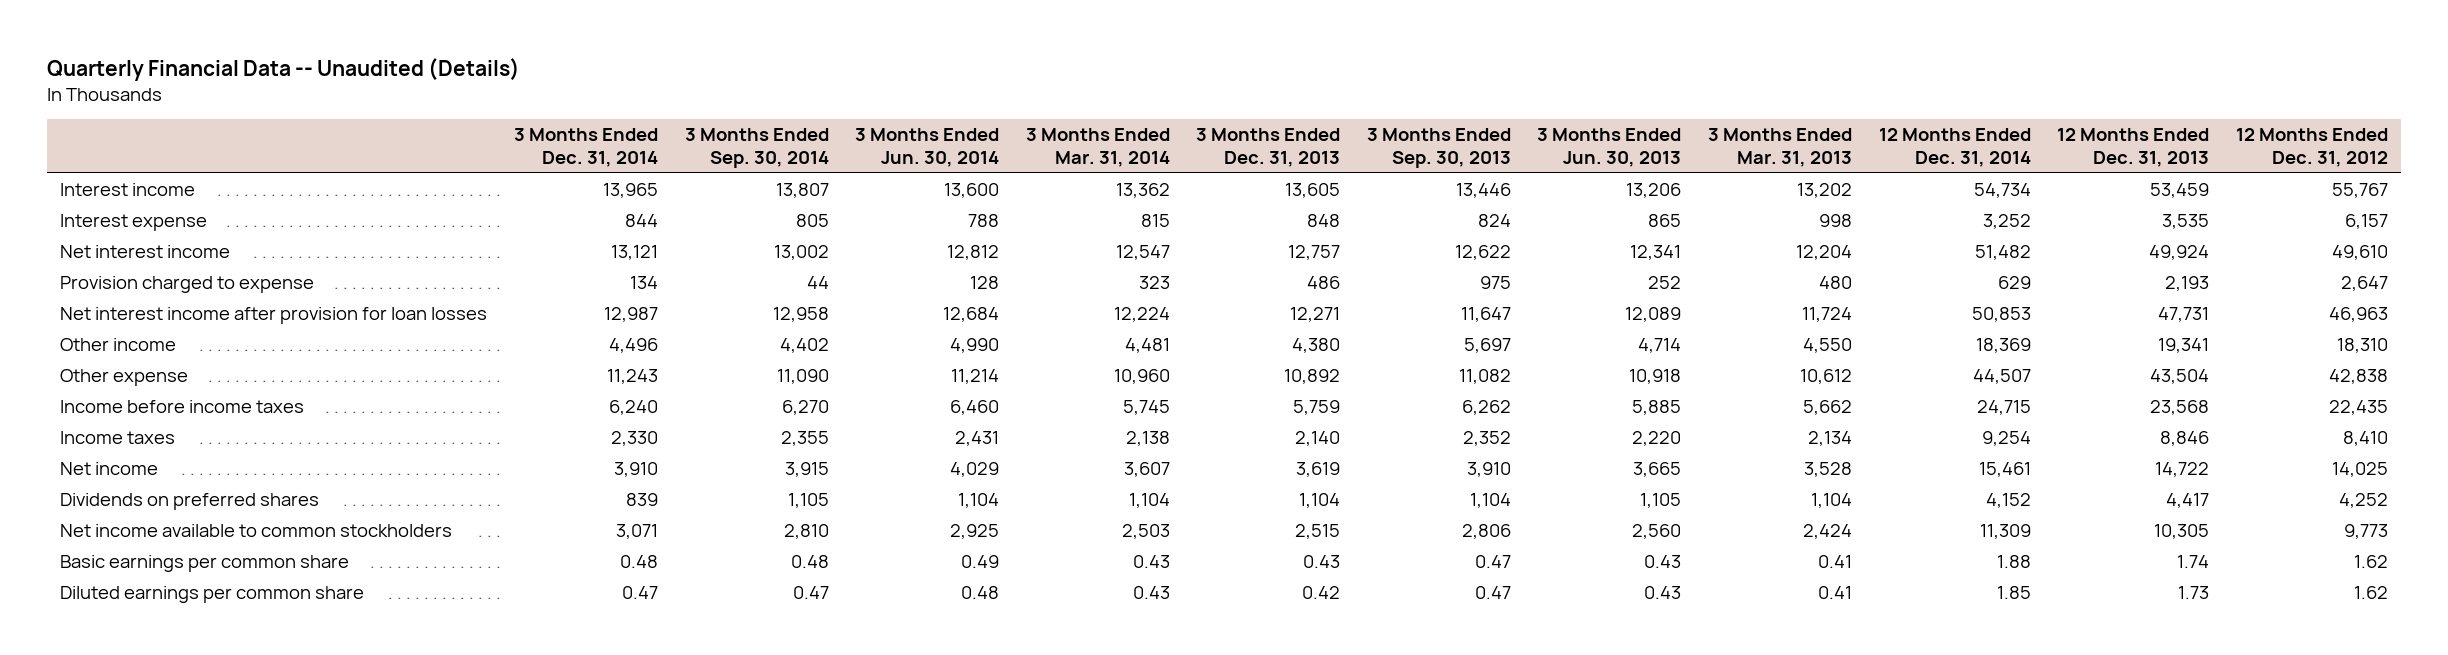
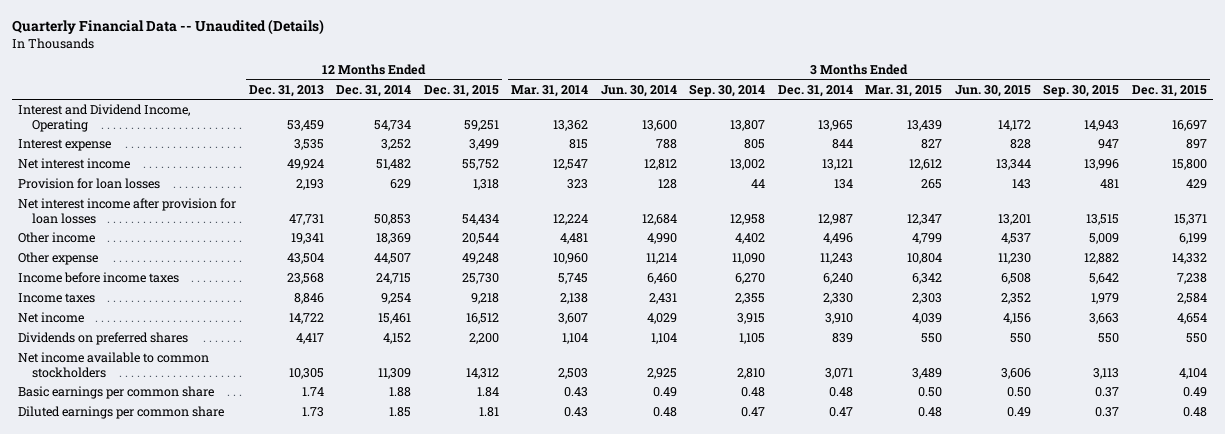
[1196,128,1341,168] 3 Months Ended Dec. 31, 2013 -> none
[1366,128,1511,169] 3 Months Ended Sep. 30, 2013 -> none
[1537,128,1682,168] 3 Months Ended Jun. 30, 2013 -> none
[1708,128,1853,168] 3 Months Ended Mar. 31, 2013 -> none
[2235,128,2388,168] 12 Months Ended Dec. 31, 2012 -> none
none -> [423,84,499,97] Dec. 31, 2015
none -> [865,84,943,97] Mar. 31, 2015
none -> [954,84,1031,97] Jun. 30, 2015
none -> [1043,83,1120,97] Sep. 30, 2015
none -> [1131,84,1207,97] Dec. 31, 2015
[60,183,196,197] Interest income -> [18,104,191,132] Interest and Dividend Income, Operating
[60,276,315,294] Provision charged to expense -> [18,178,161,190] Provision for loan losses

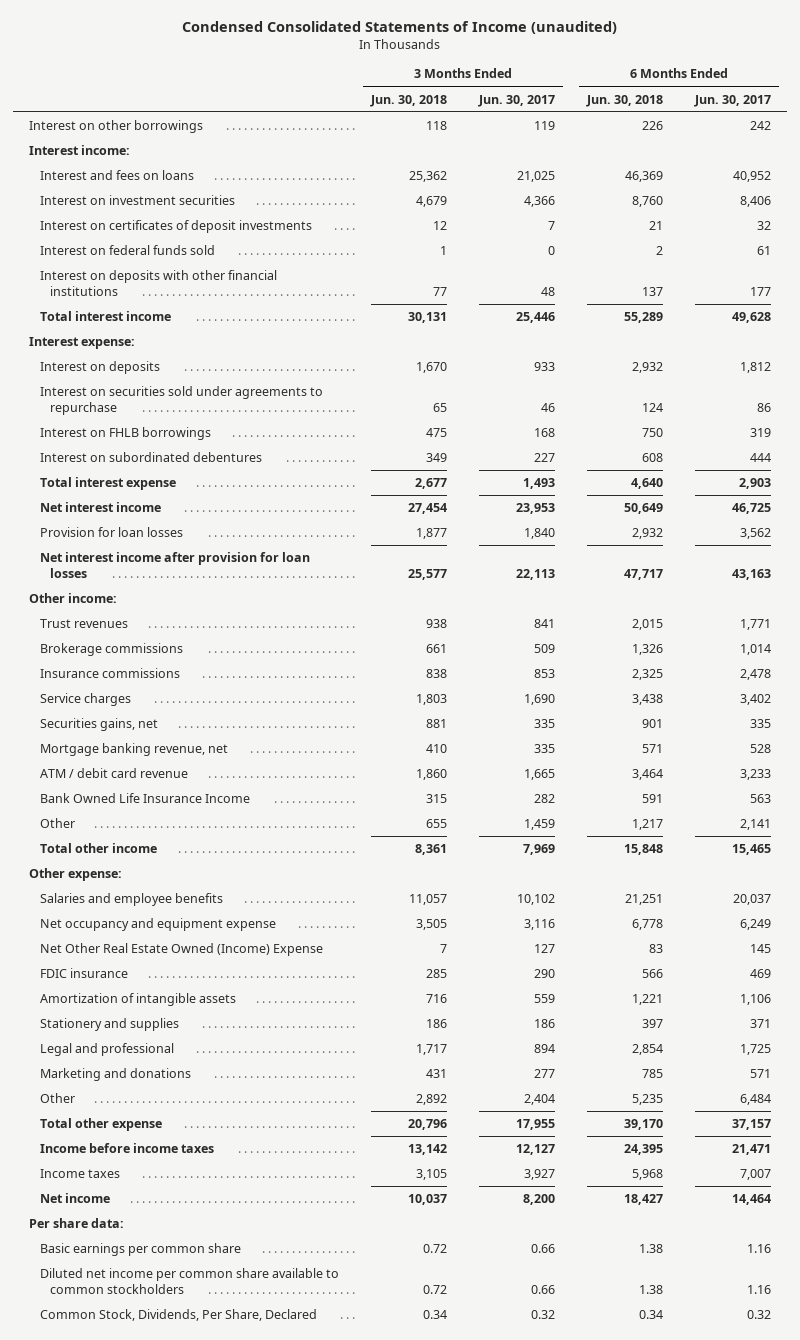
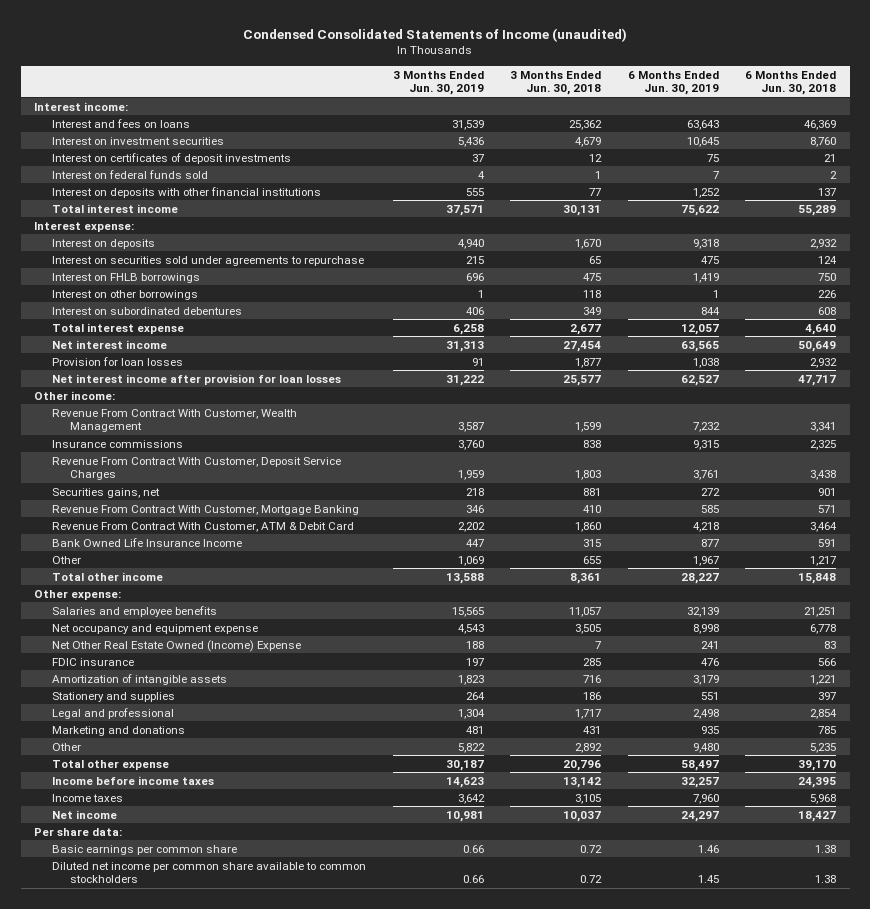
[477,94,555,107] Jun. 30, 2017 -> none
[694,94,772,107] Jun. 30, 2017 -> none
none -> [392,70,484,96] 3 Months Ended Jun. 30, 2019
none -> [627,70,719,96] 6 Months Ended Jun. 30, 2019
[28,120,203,134] Interest on other borrowings -> [51,289,198,300] Interest on other borrowings
[39,619,128,629] Trust revenues -> none
[39,643,183,657] Brokerage commissions -> none
none -> [51,408,297,433] Revenue From Contract With Customer, Wealth Management
[39,693,131,707] Service charges -> [51,456,341,481] Revenue From Contract With Customer, Deposit Service Charges
[39,743,228,757] Mortgage banking revenue, net -> [51,504,359,515] Revenue From Contract With Customer, Mortgage Banking
[39,768,188,779] ATM / debit card revenue -> [51,521,354,532] Revenue From Contract With Customer, ATM & Debit Card
[39,1309,317,1322] Common Stock, Dividends, Per Share, Declared -> none

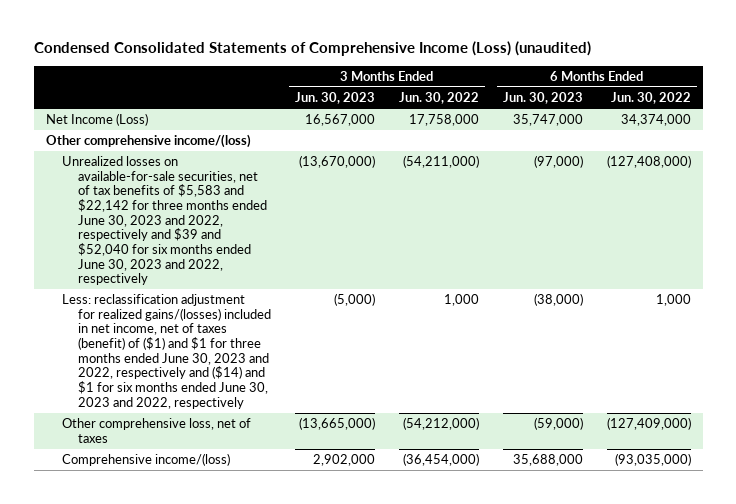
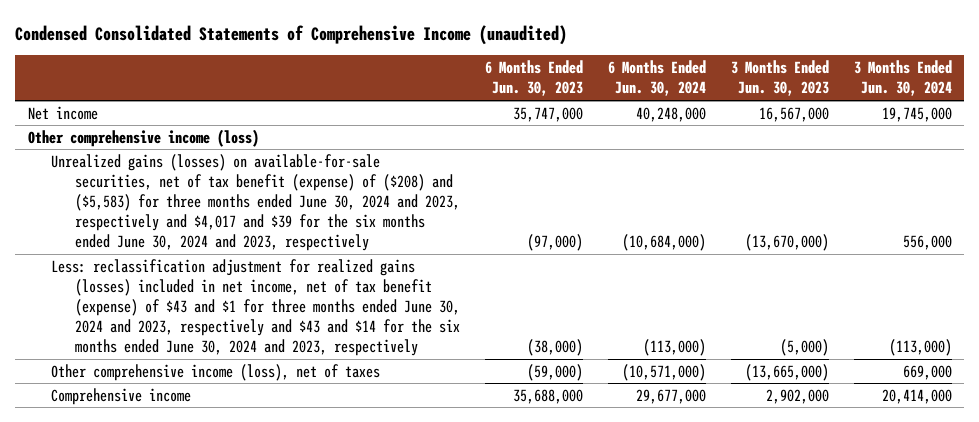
[33,41,591,57] Condensed Consolidated Statements of Comprehensive Income (Loss) (unaudited) -> [15,24,568,45] Condensed Consolidated Statements of Comprehensive Income (unaudited)
[398,92,479,105] Jun. 30, 2022 -> none
[610,92,691,105] Jun. 30, 2022 -> none
none -> [607,60,706,97] 6 Months Ended Jun. 30, 2024
none -> [853,60,952,97] 3 Months Ended Jun. 30, 2024
[45,113,148,127] Net Income (Loss) -> [27,105,98,120] Net income
[45,134,251,149] Other comprehensive income/(loss) -> [27,128,259,147] Other comprehensive income (loss)
[61,156,267,286] Unrealized losses on available-for-sale securities, net of tax benefits of $5,583 and $22,142 for three months ended June 30, 2023 and 2022, respectively and $39 and $52,040 for six months ended June 30, 2023 and 2022, respectively -> [51,153,460,252] Unrealized gains (losses) on available-for-sale securities, net of tax benefit (expense) of ($208) and ($5,583) for three months ended June 30, 2024 and 2023, respectively and $4,017 and $39 for the six months ended June 30, 2024 and 2023, respectively
[61,294,271,409] Less: reclassification adjustment for realized gains/(losses) included in net income, net of taxes (benefit) of ($1) and $1 for three months ended June 30, 2023 and 2022, respectively and ($14) and $1 for six months ended June 30, 2023 and 2022, respectively -> [51,258,460,357] Less: reclassification adjustment for realized gains (losses) included in net income, net of tax benefit (expense) of $43 and $1 for three months ended June 30, 2024 and 2023, respectively and $43 and $14 for the six months ended June 30, 2024 and 2023, respectively
[61,418,251,443] Other comprehensive loss, net of taxes -> [51,363,381,381] Other comprehensive income (loss), net of taxes
[61,453,230,467] Comprehensive income/(loss) -> [51,387,192,405] Comprehensive income

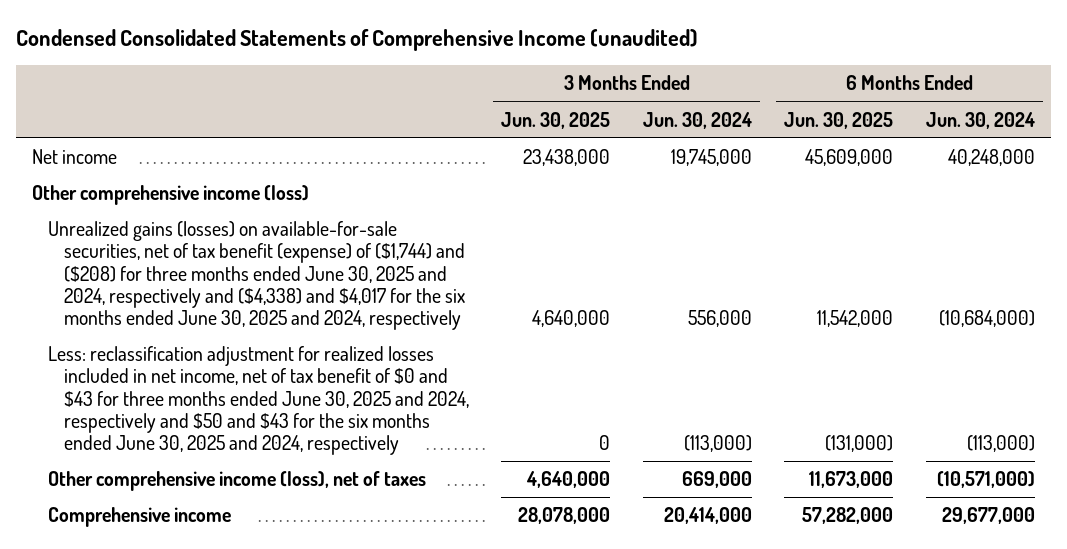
[484,60,583,97] 6 Months Ended Jun. 30, 2023 -> none
[730,60,829,97] 3 Months Ended Jun. 30, 2023 -> none
none -> [501,111,611,129] Jun. 30, 2025
none -> [784,111,894,129] Jun. 30, 2025
[51,153,460,252] Unrealized gains (losses) on available-for-sale securities, net of tax benefit (expense) of ($208) and ($5,583) for three months ended June 30, 2024 and 2023, respectively and $4,017 and $39 for the six months ended June 30, 2024 and 2023, respectively -> [48,221,465,331] Unrealized gains (losses) on available-for-sale securities, net of tax benefit (expense) of ($1,744) and ($208) for three months ended June 30, 2025 and 2024, respectively and ($4,338) and $4,017 for the six months ended June 30, 2025 and 2024, respectively
[51,258,460,357] Less: reclassification adjustment for realized gains (losses) included in net income, net of tax benefit (expense) of $43 and $1 for three months ended June 30, 2024 and 2023, respectively and $43 and $14 for the six months ended June 30, 2024 and 2023, respectively -> [48,346,469,456] Less: reclassification adjustment for realized losses included in net income, net of tax benefit of $0 and $43 for three months ended June 30, 2025 and 2024, respectively and $50 and $43 for the six months ended June 30, 2025 and 2024, respectively

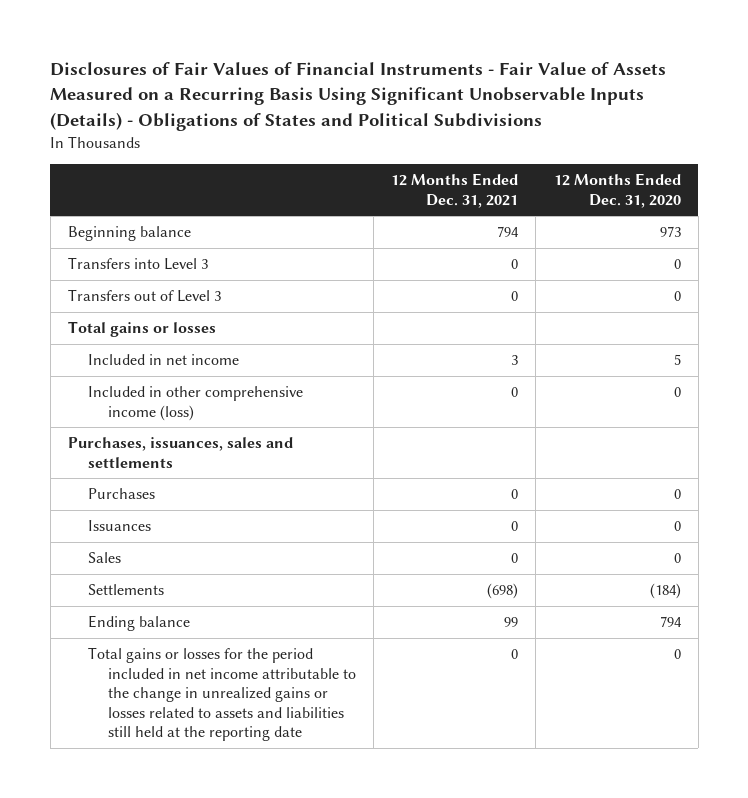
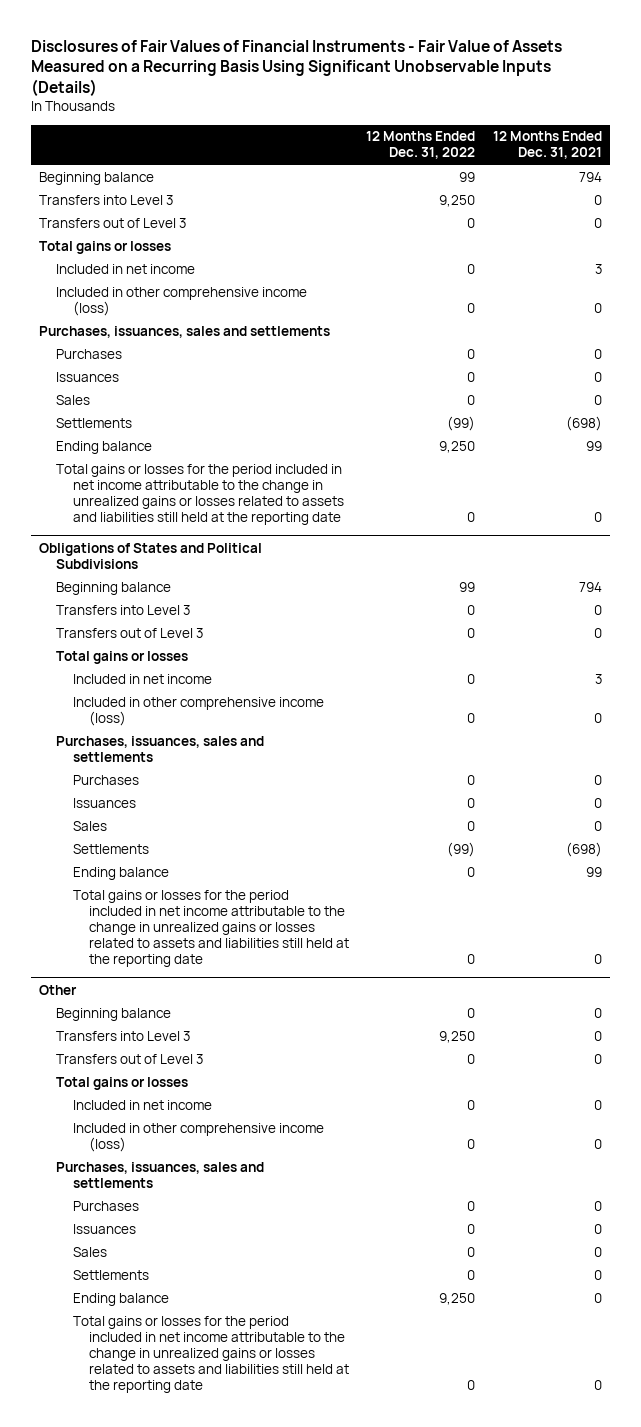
[50,62,667,131] Disclosures of Fair Values of Financial Instruments - Fair Value of Assets Measured on a Recurring Basis Using Significant Unobservable Inputs (Details) - Obligations of States and Political Subdivisions -> [30,39,562,97] Disclosures of Fair Values of Financial Instruments - Fair Value of Assets Measured on a Recurring Basis Using Significant Unobservable Inputs (Details)
[553,172,681,208] 12 Months Ended Dec. 31, 2020 -> none
none -> [366,131,476,160] 12 Months Ended Dec. 31, 2022
none -> [39,542,263,569] Obligations of States and Political Subdivisions
none -> [55,581,171,595] Beginning balance
none -> [55,604,190,615] Transfers into Level 3
none -> [55,627,203,638] Transfers out of Level 3
none -> [55,650,188,664] Total gains or losses
none -> [72,673,212,684] Included in net income
none -> [72,696,324,726] Included in other comprehensive income (loss)
none -> [55,735,264,762] Purchases, issuances, sales and settlements
none -> [72,774,139,785] Purchases
none -> [72,797,136,808] Issuances
none -> [72,820,107,831] Sales
none -> [72,843,149,854] Settlements
none -> [72,866,169,880] Ending balance
none -> [72,889,350,967] Total gains or losses for the period included in net income attributable to the change in unrealized gains or losses related to assets and liabilities still held at the reporting date
none -> [39,984,78,995] Other
none -> [55,1007,171,1021] Beginning balance
none -> [55,1030,190,1041] Transfers into Level 3
none -> [55,1053,203,1064] Transfers out of Level 3
none -> [55,1076,188,1090] Total gains or losses
none -> [72,1099,212,1110] Included in net income
none -> [72,1122,324,1152] Included in other comprehensive income (loss)
none -> [55,1161,264,1188] Purchases, issuances, sales and settlements
none -> [72,1200,139,1211] Purchases
none -> [72,1223,136,1234] Issuances
none -> [72,1246,107,1257] Sales
none -> [72,1269,149,1280] Settlements
none -> [72,1292,169,1306] Ending balance
none -> [72,1315,350,1393] Total gains or losses for the period included in net income attributable to the change in unrealized gains or losses related to assets and liabilities still held at the reporting date

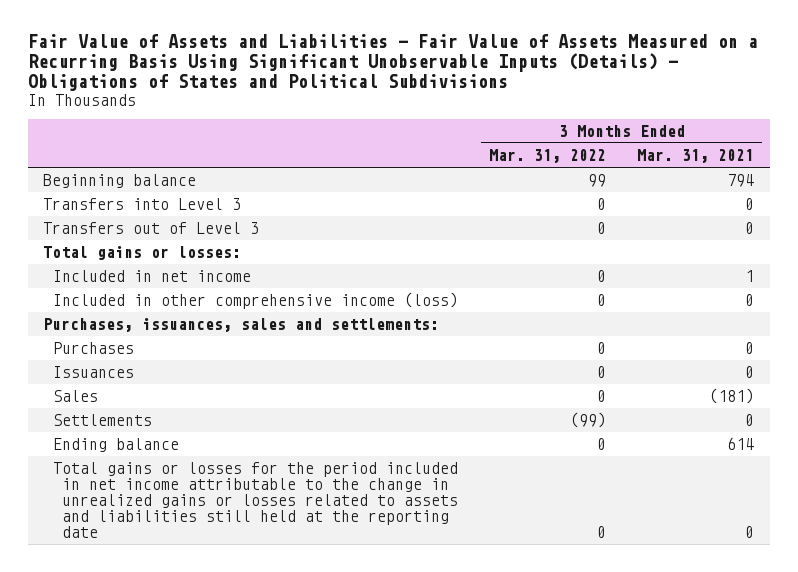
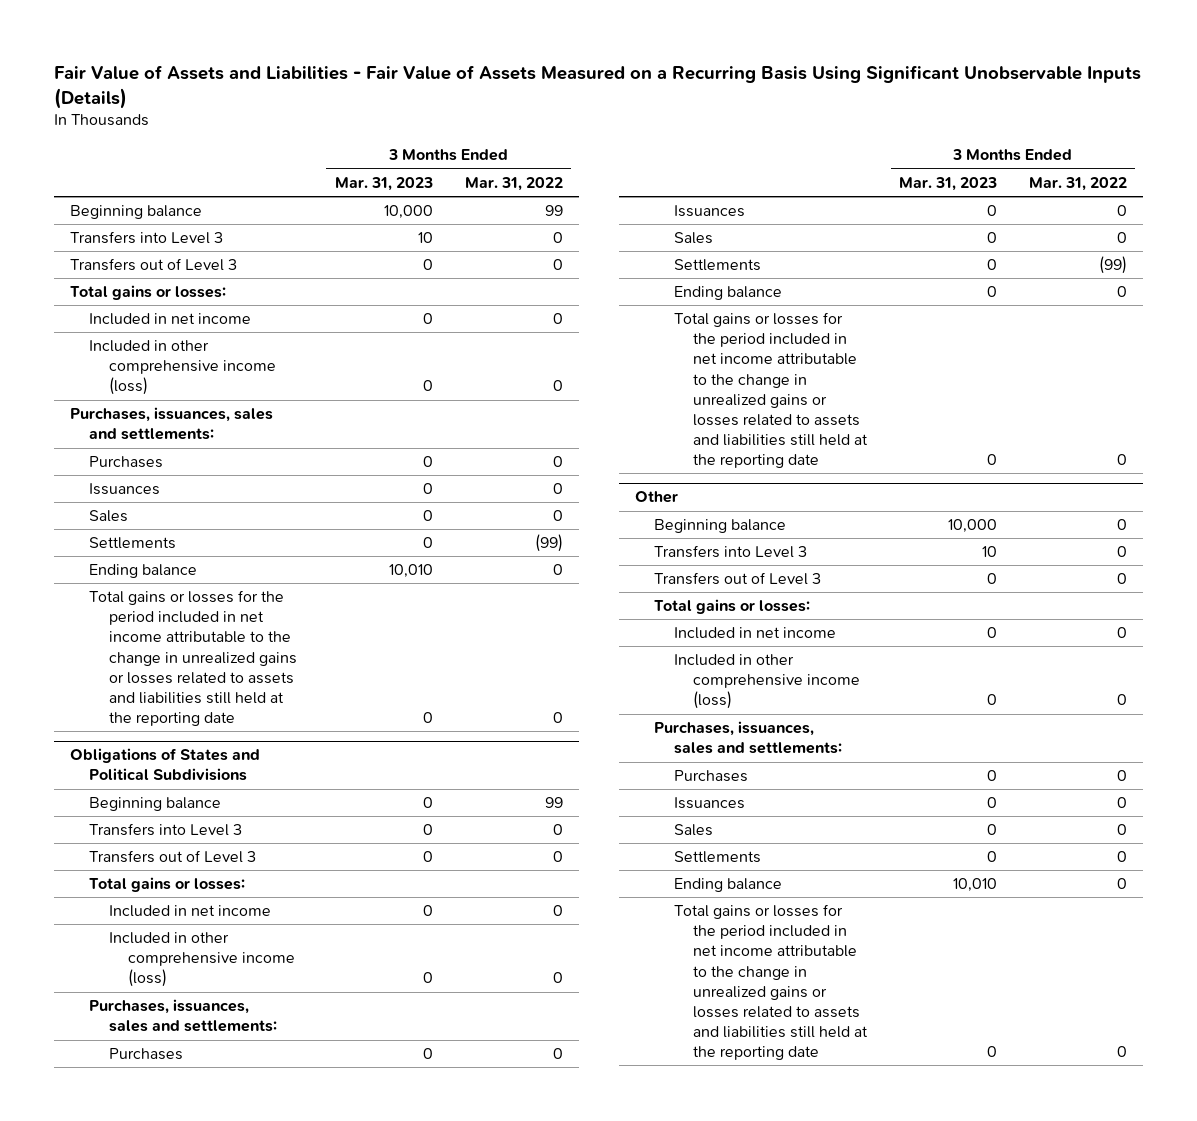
[27,33,758,92] Fair Value of Assets and Liabilities - Fair Value of Assets Measured on a Recurring Basis Using Significant Unobservable Inputs (Details) - Obligations of States and Political Subdivisions -> [53,64,1141,109] Fair Value of Assets and Liabilities - Fair Value of Assets Measured on a Recurring Basis Using Significant Unobservable Inputs (Details)
[637,148,755,163] Mar. 31, 2021 -> none
none -> [334,176,433,191] Mar. 31, 2023
none -> [69,748,260,782] Obligations of States and Political Subdivisions
none -> [89,797,222,812] Beginning balance
none -> [89,823,243,837] Transfers into Level 3
none -> [89,850,257,864] Transfers out of Level 3
none -> [89,877,246,893] Total gains or losses:
none -> [108,905,271,918] Included in net income
none -> [108,932,296,988] Included in other comprehensive income (loss)
none -> [89,999,277,1033] Purchases, issuances, sales and settlements:
none -> [108,1048,183,1061] Purchases
none -> [673,205,745,218] Issuances
none -> [673,232,713,245] Sales
none -> [673,259,761,272] Settlements
none -> [673,286,782,301] Ending balance
none -> [673,312,869,469] Total gains or losses for the period included in net income attributable to the change in unrealized gains or losses related to assets and liabilities still held at the reporting date
none -> [634,491,678,504] Other
none -> [654,519,787,534] Beginning balance
none -> [654,545,808,559] Transfers into Level 3
none -> [654,572,822,586] Transfers out of Level 3
none -> [654,599,811,615] Total gains or losses:
none -> [673,627,836,640] Included in net income
none -> [673,654,861,710] Included in other comprehensive income (loss)
none -> [654,721,842,755] Purchases, issuances, sales and settlements:
none -> [673,770,748,783] Purchases
none -> [673,797,745,810] Issuances
none -> [673,824,713,837] Sales
none -> [673,851,761,864] Settlements
none -> [673,878,782,893] Ending balance
none -> [673,904,869,1061] Total gains or losses for the period included in net income attributable to the change in unrealized gains or losses related to assets and liabilities still held at the reporting date

